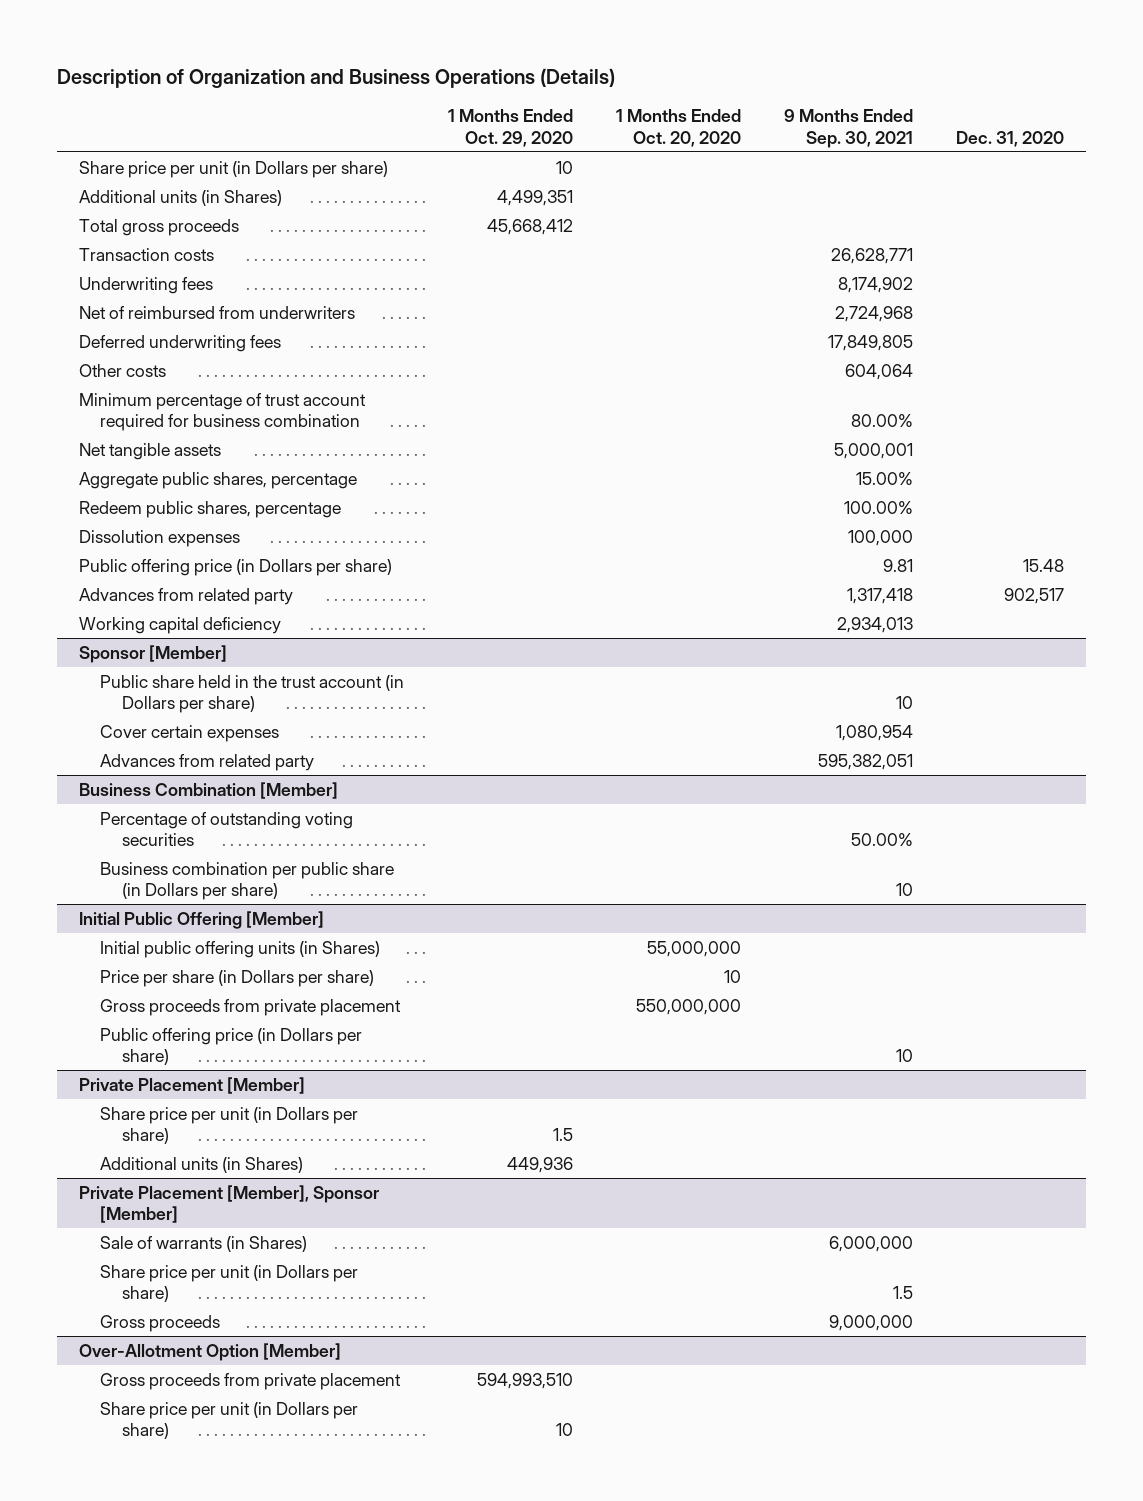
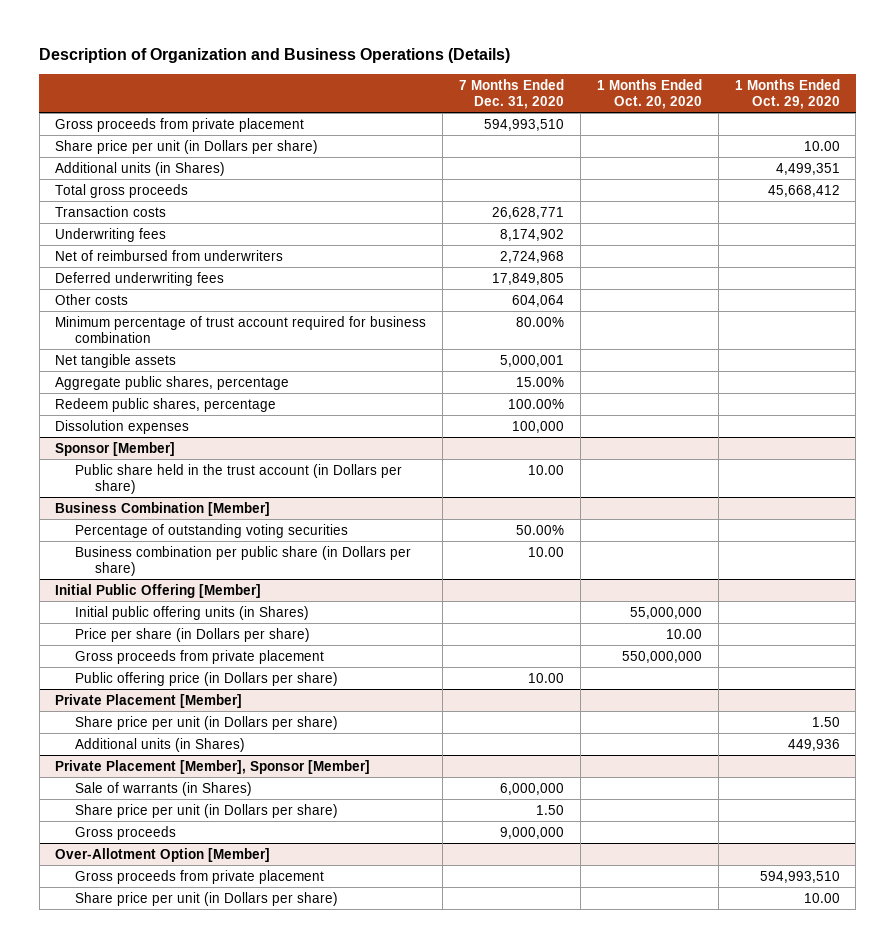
[784,109,914,148] 9 Months Ended Sep. 30, 2021 -> none
[956,130,1065,147] Dec. 31, 2020 -> none
none -> [459,78,565,109] 7 Months Ended Dec. 31, 2020
none -> [55,117,305,132] Gross proceeds from private placement
[555,160,573,174] 10 -> [803,140,840,151] 10.00
[78,558,392,576] Public offering price (in Dollars per share) -> none
[78,587,293,605] Advances from related party -> none
[78,616,281,634] Working capital deficiency -> none
[100,724,280,742] Cover certain expenses -> none
[100,753,315,771] Advances from related party -> none
[723,969,741,983] 10 -> [665,628,702,639] 10.00
[552,1128,573,1142] 1.5 -> [811,716,840,727] 1.50
[555,1423,573,1437] 10 -> [803,892,840,903] 10.00

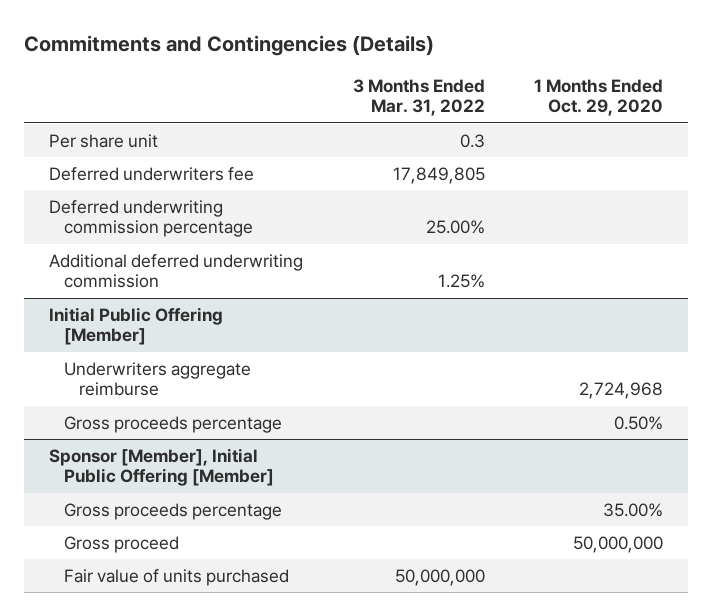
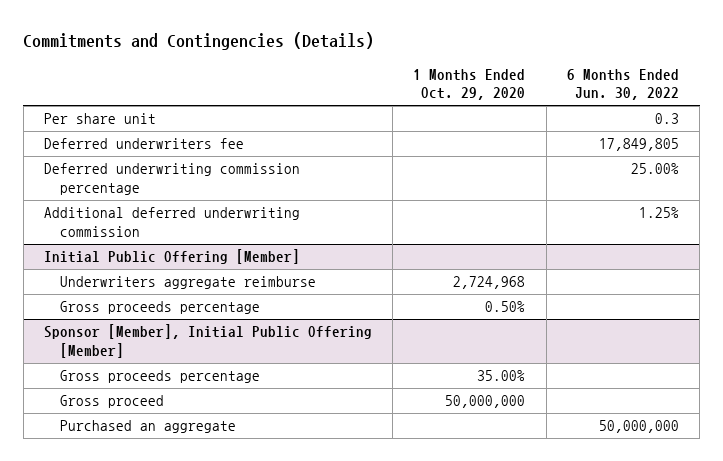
[352,78,485,117] 3 Months Ended Mar. 31, 2022 -> none
none -> [566,68,679,101] 6 Months Ended Jun. 30, 2022
[63,568,289,586] Fair value of units purchased -> [60,420,237,434] Purchased an aggregate

